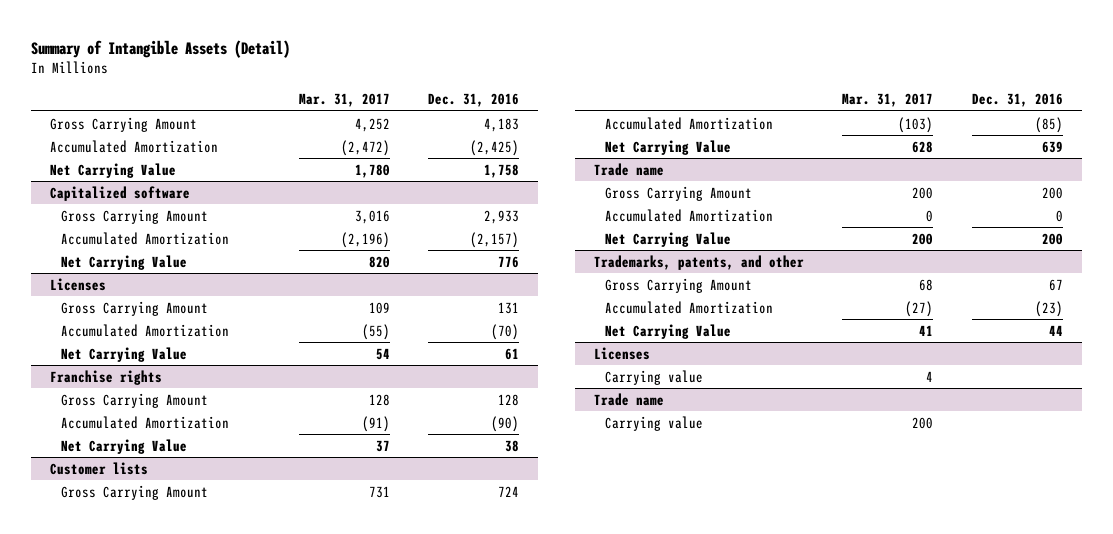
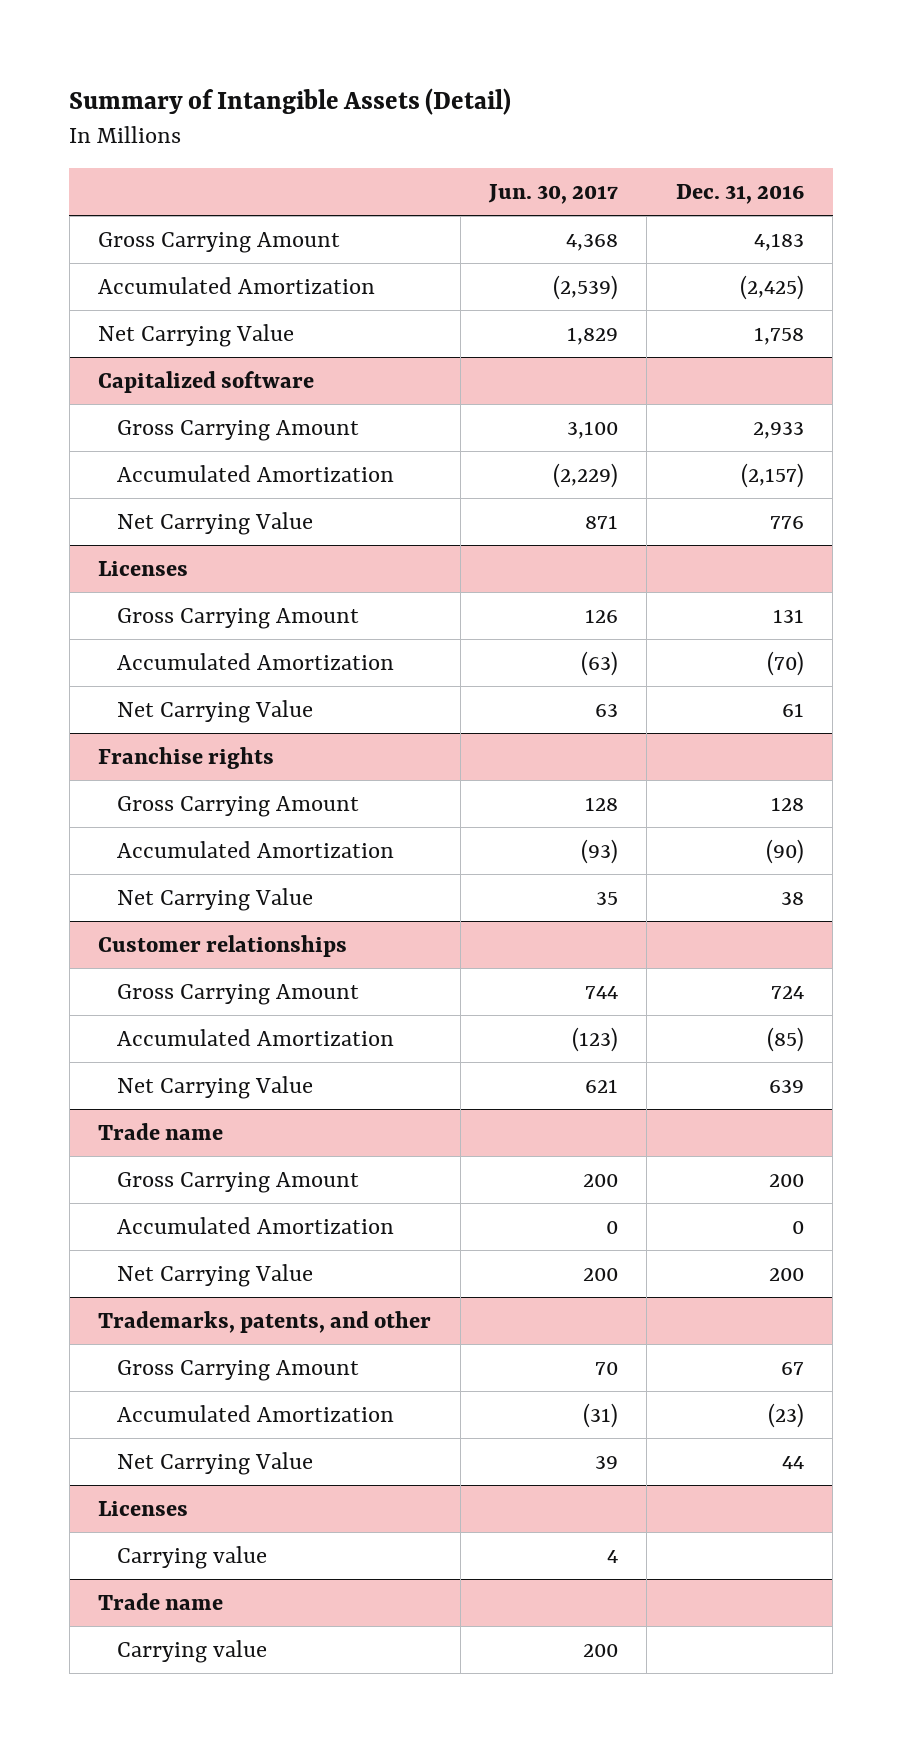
[298,93,390,108] Mar. 31, 2017 -> none
none -> [488,184,619,205] Jun. 30, 2017
[50,461,149,475] Customer lists -> [98,934,348,957] Customer relationships

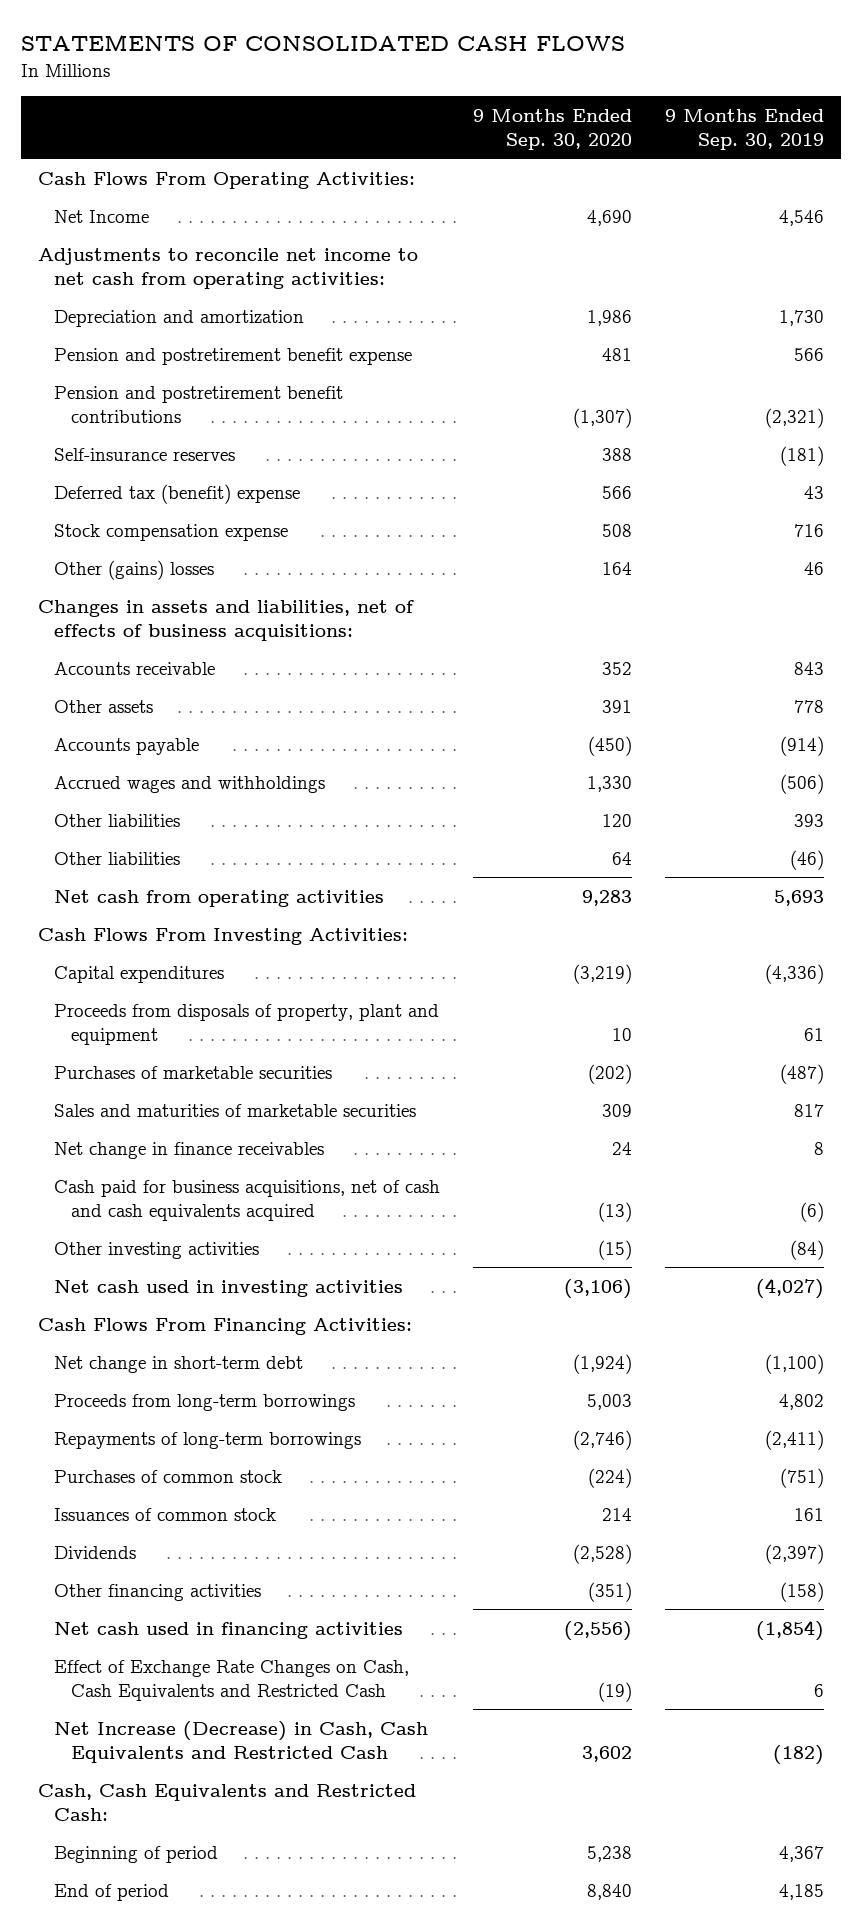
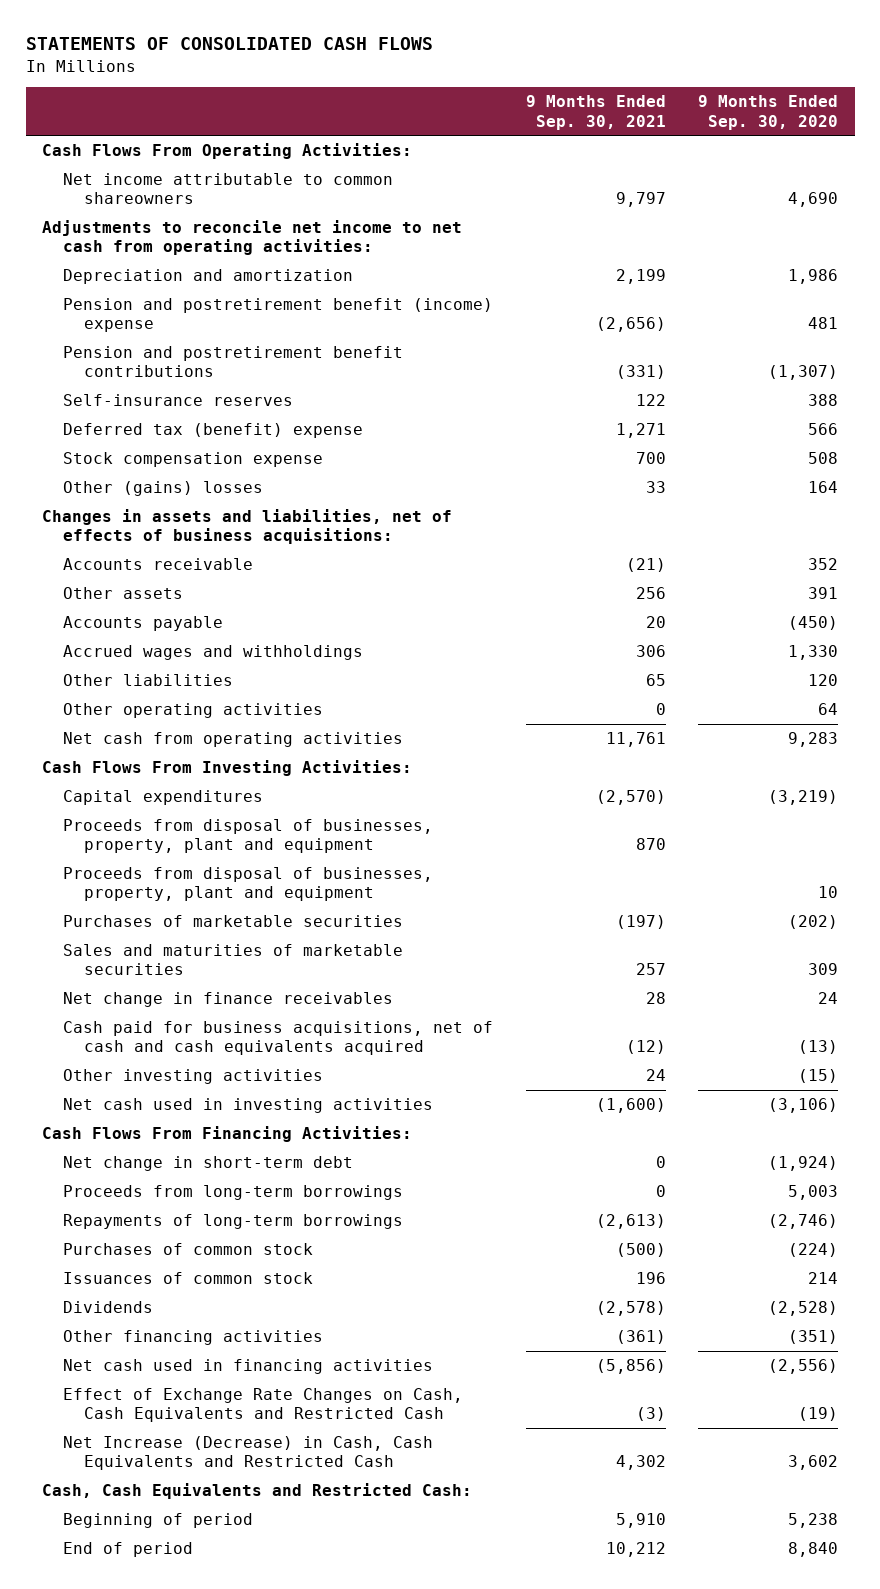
[665,108,825,150] 9 Months Ended Sep. 30, 2019 -> none
none -> [525,95,666,130] 9 Months Ended Sep. 30, 2021
[54,209,150,223] Net Income -> [63,173,394,205] Net income attributable to common shareowners
[54,347,413,365] Pension and postretirement benefit expense -> [63,298,494,333] Pension and postretirement benefit (income) expense
[54,851,181,865] Other liabilities -> [63,703,324,719] Other operating activities
none -> [63,819,434,854] Proceeds from disposal of businesses, property, plant and equipment
[54,1003,440,1045] Proceeds from disposals of property, plant and equipment -> [63,867,434,902] Proceeds from disposal of businesses, property, plant and equipment

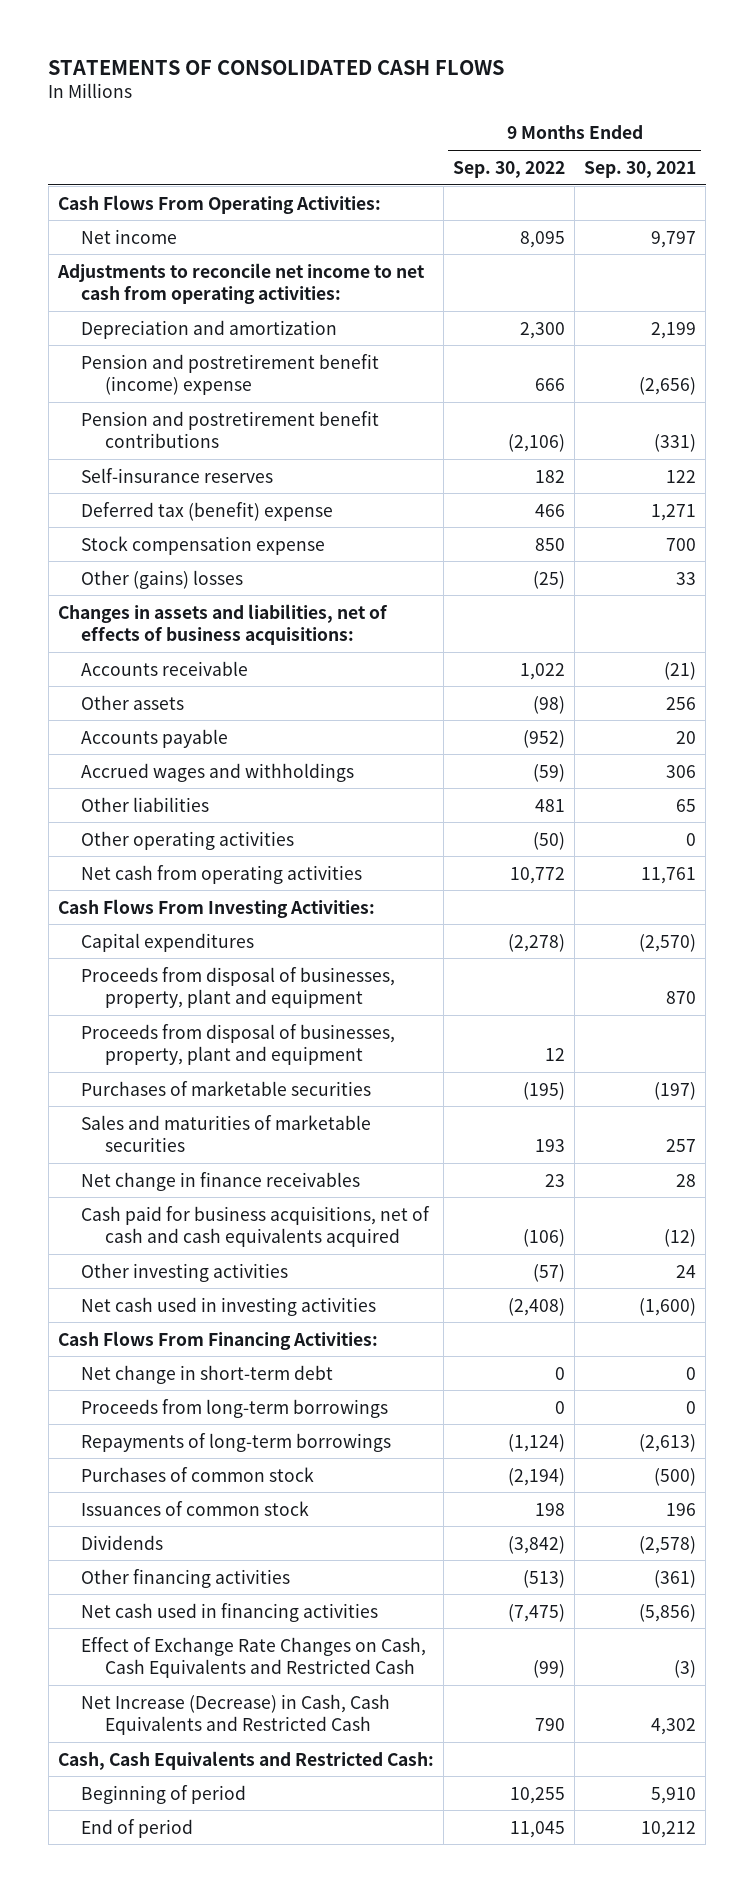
[698,95,839,130] 9 Months Ended Sep. 30, 2020 -> none
none -> [452,160,565,178] Sep. 30, 2022
[63,173,394,205] Net income attributable to common shareowners -> [81,228,178,244] Net income

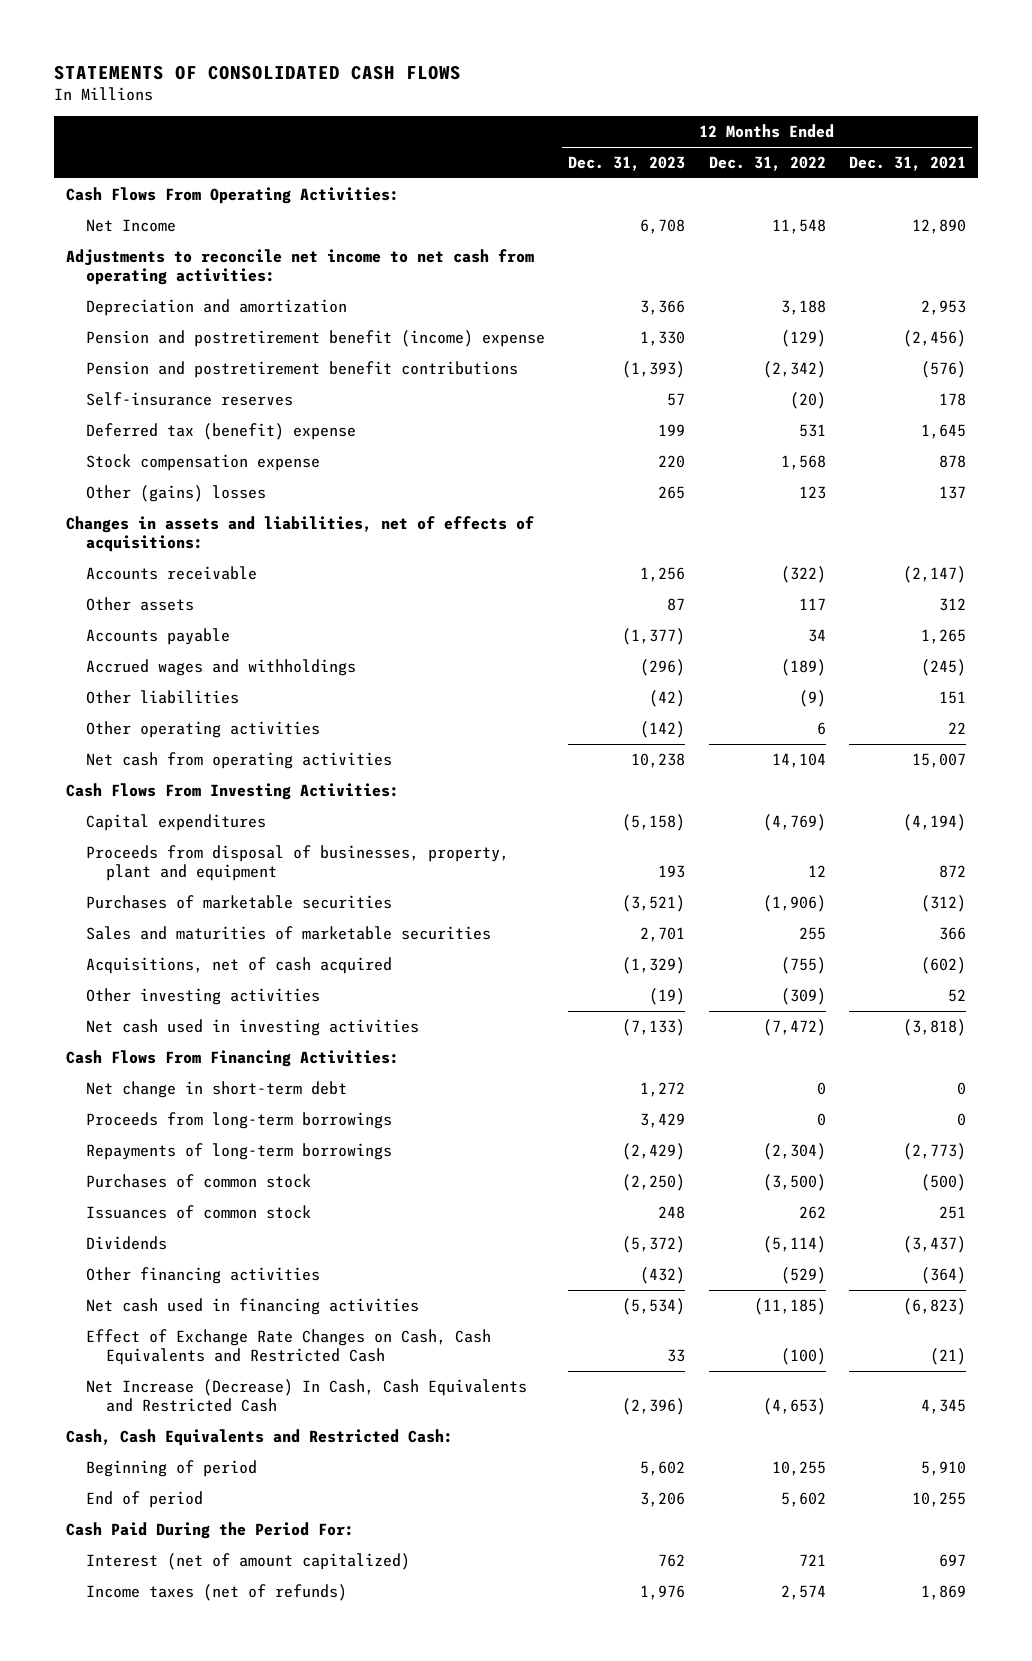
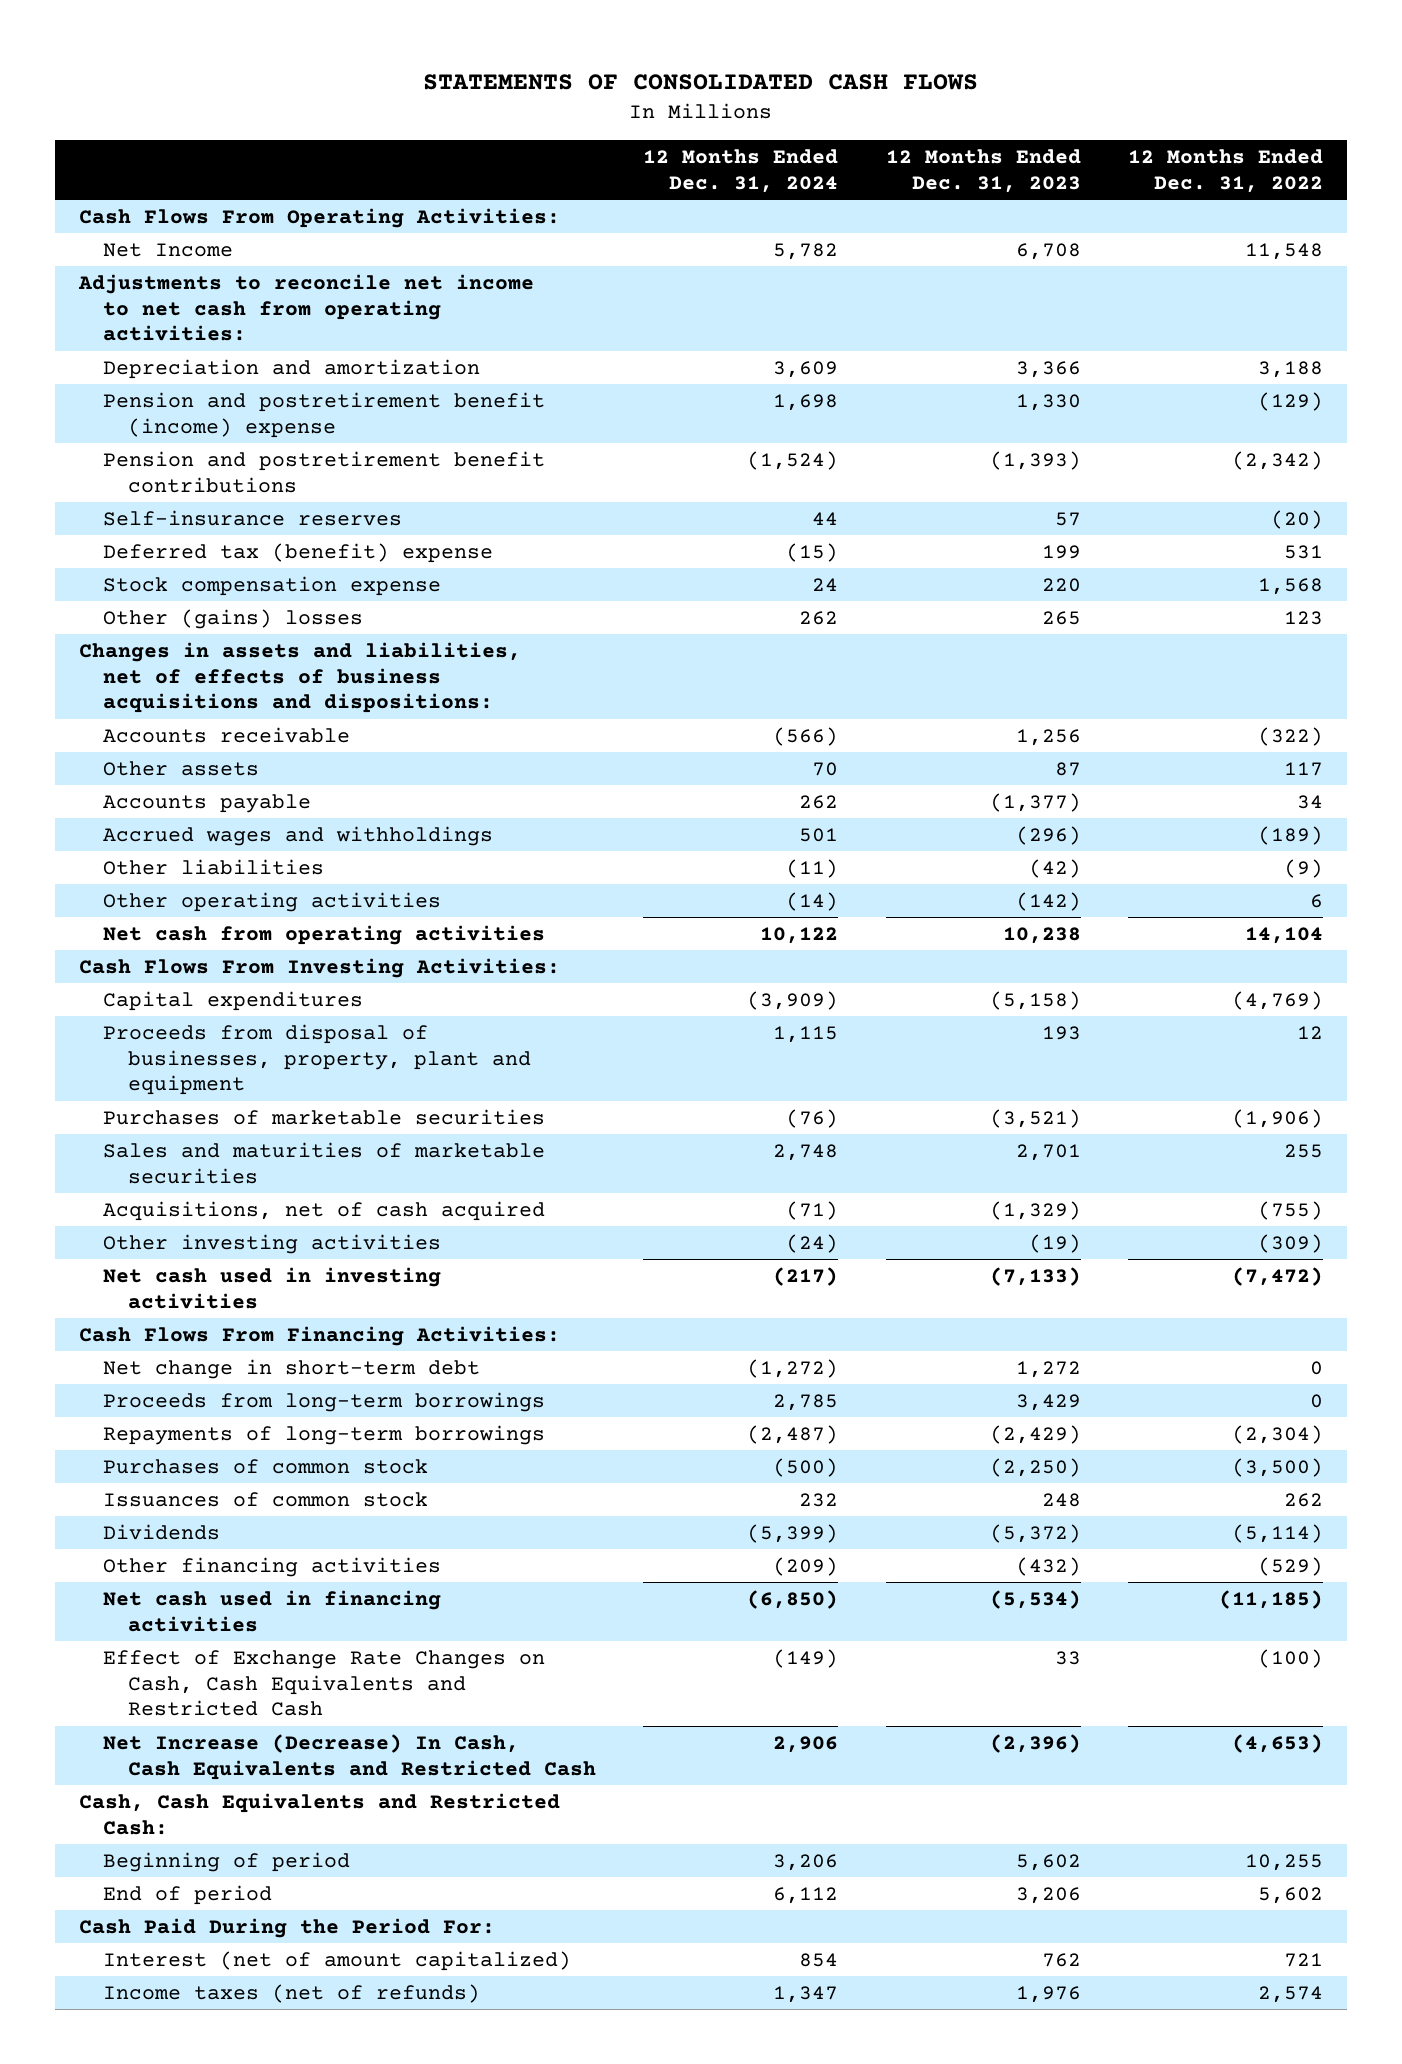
[849,155,967,171] Dec. 31, 2021 -> none
none -> [643,149,839,193] 12 Months Ended Dec. 31, 2024
[65,515,534,553] Changes in assets and liabilities, net of effects of acquisitions: -> [79,641,522,714] Changes in assets and liabilities, net of effects of business acquisitions and dispositions:

